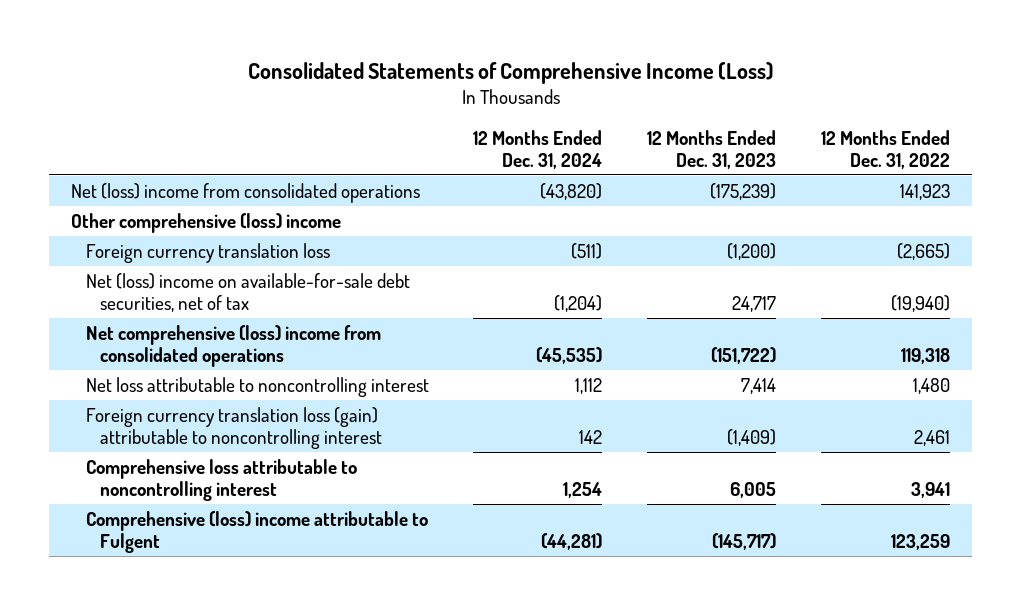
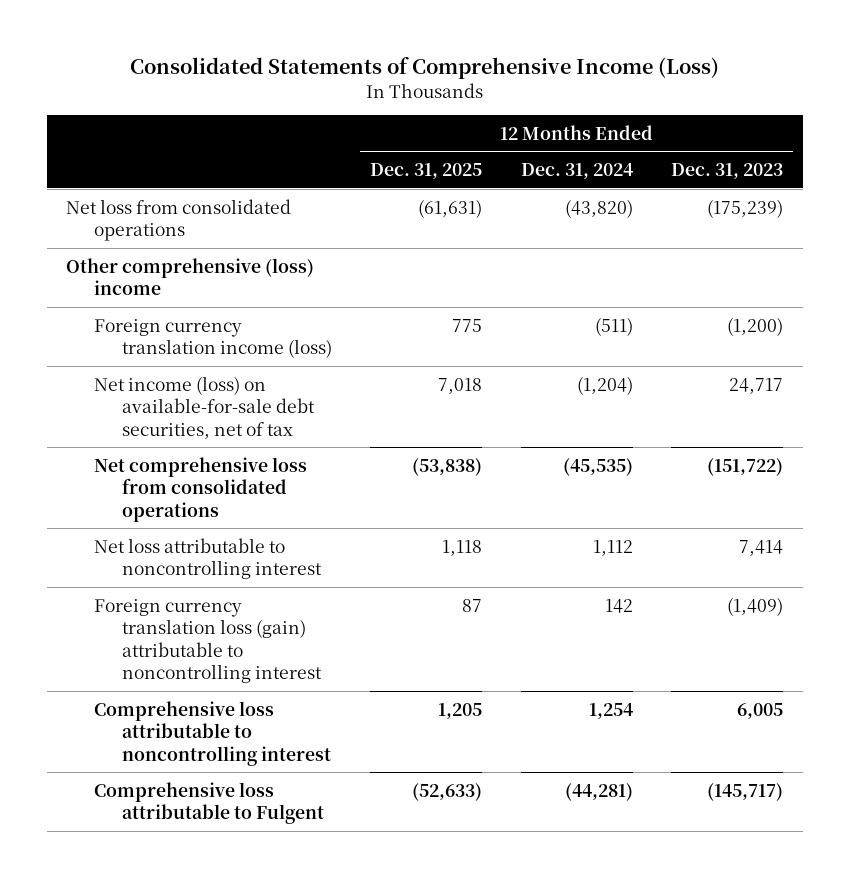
[820,129,950,169] 12 Months Ended Dec. 31, 2022 -> none
none -> [370,162,483,179] Dec. 31, 2025
[71,182,421,203] Net (loss) income from consolidated operations -> [66,198,292,242] Net loss from consolidated operations
[85,242,330,263] Foreign currency translation loss -> [93,318,332,359] Foreign currency translation income (loss)
[85,272,410,312] Net (loss) income on available-for-sale debt securities, net of tax -> [93,375,315,439] Net income (loss) on available-for-sale debt securities, net of tax
[85,324,381,367] Net comprehensive (loss) income from consolidated operations -> [93,456,307,522] Net comprehensive loss from consolidated operations
[85,510,428,553] Comprehensive (loss) income attributable to Fulgent -> [93,781,324,825] Comprehensive loss attributable to Fulgent

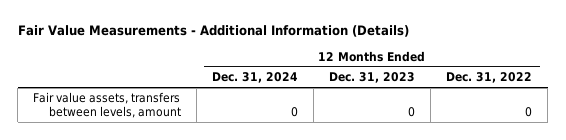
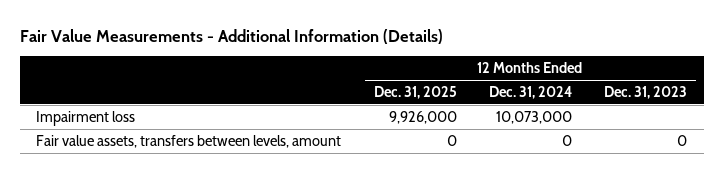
[446,72,533,84] Dec. 31, 2022 -> none
none -> [373,86,457,100] Dec. 31, 2025
none -> [36,110,136,126] Impairment loss

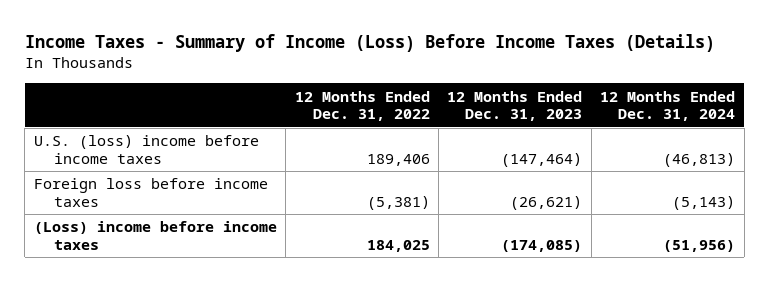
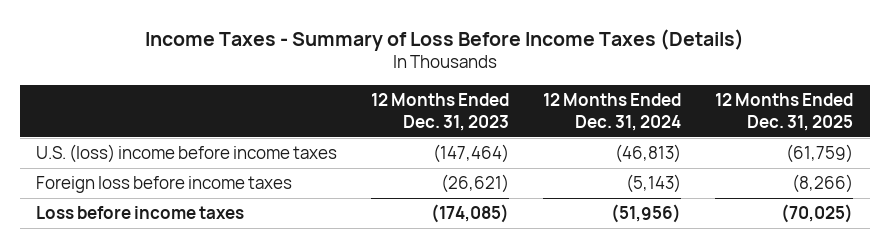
[24,34,715,53] Income Taxes - Summary of Income (Loss) Before Income Taxes (Details) -> [144,28,744,51] Income Taxes - Summary of Loss Before Income Taxes (Details)
[294,90,430,122] 12 Months Ended Dec. 31, 2022 -> none
none -> [714,93,853,131] 12 Months Ended Dec. 31, 2025
[33,221,277,250] (Loss) income before income taxes -> [36,206,245,220] Loss before income taxes

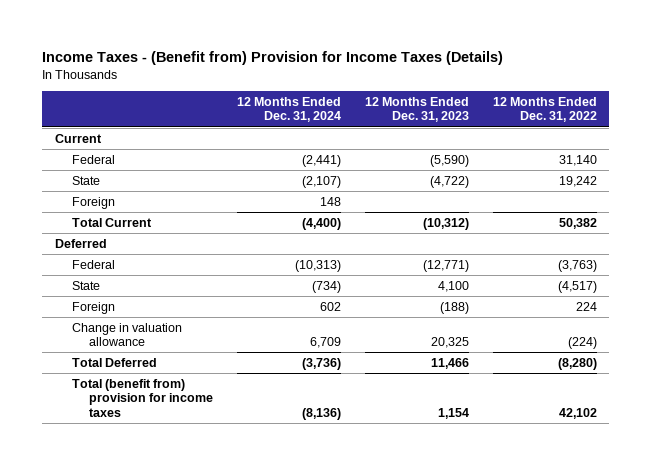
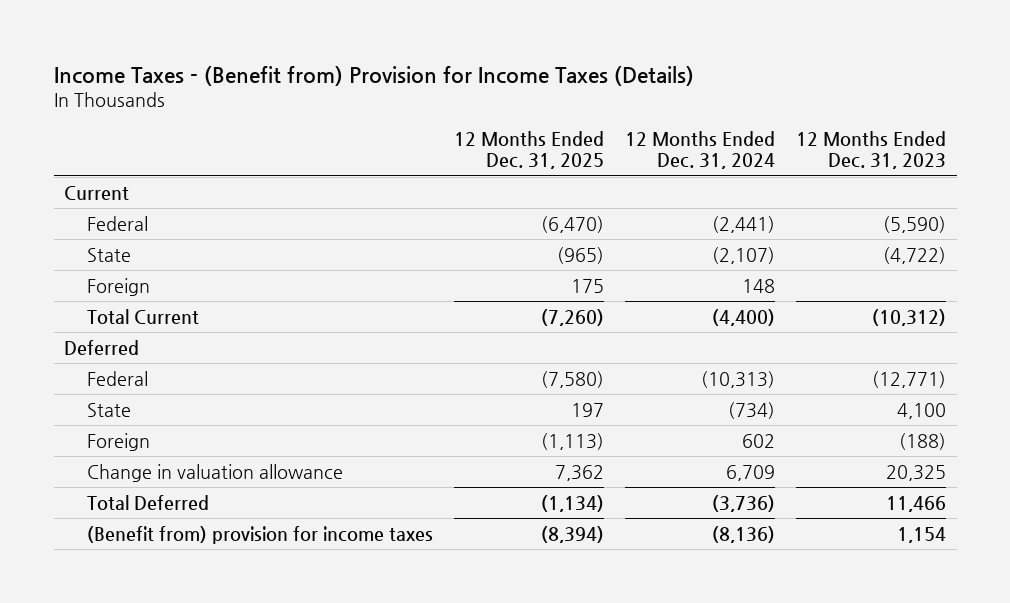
[493,96,598,123] 12 Months Ended Dec. 31, 2022 -> none
none -> [454,131,605,170] 12 Months Ended Dec. 31, 2025
[71,378,214,417] Total (benefit from) provision for income taxes -> [87,525,434,544] (Benefit from) provision for income taxes

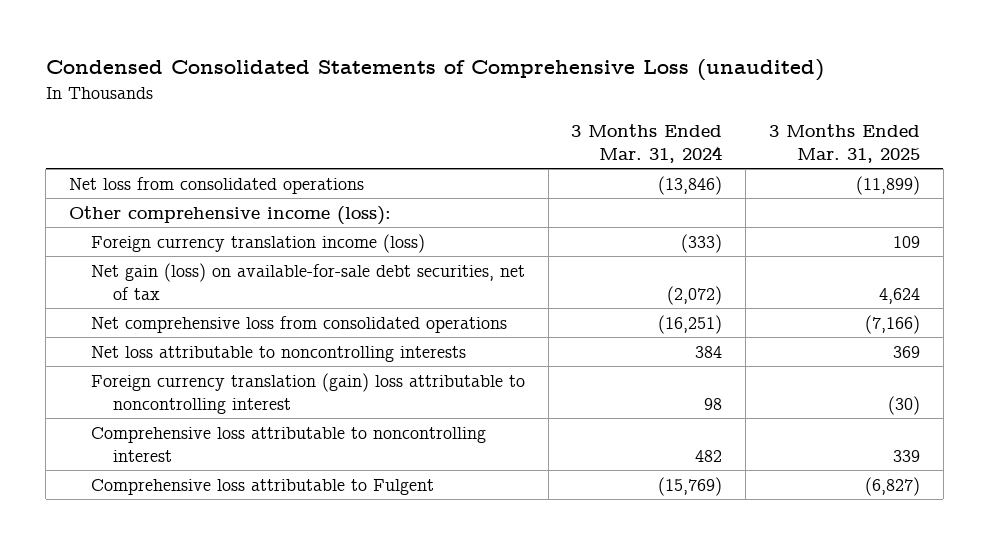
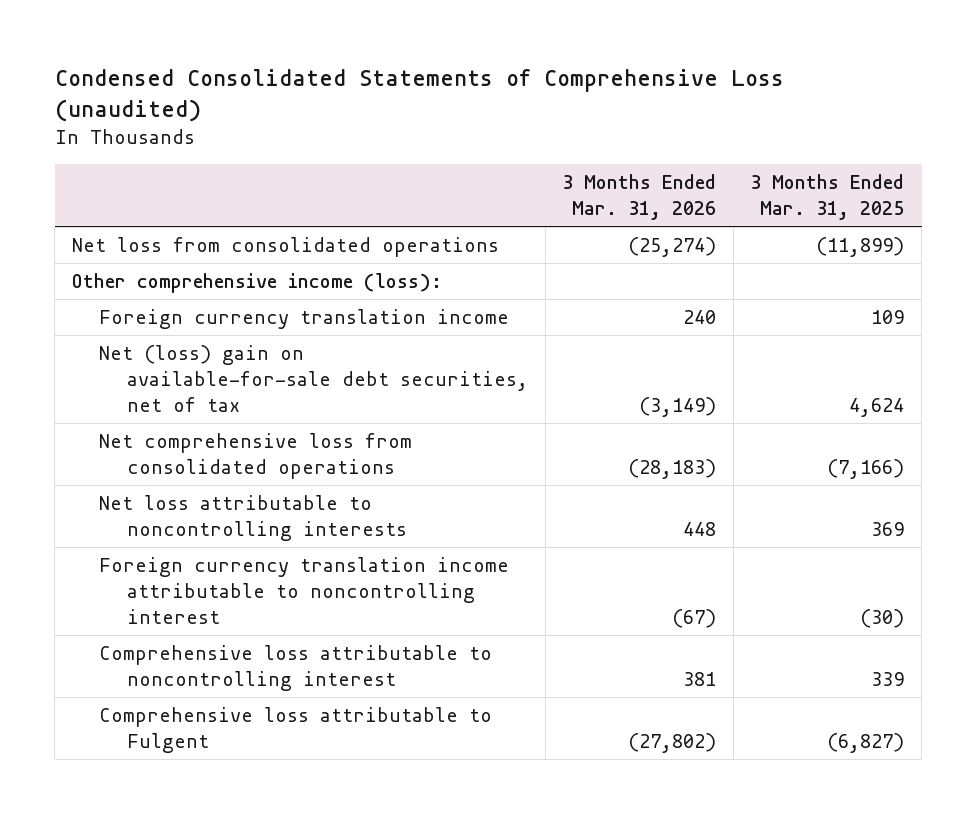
[571,124,723,164] 3 Months Ended Mar. 31, 2024 -> none
none -> [562,174,717,221] 3 Months Ended Mar. 31, 2026
[90,233,425,253] Foreign currency translation income (loss) -> [99,309,510,330] Foreign currency translation income
[90,262,525,300] Net gain (loss) on available-for-sale debt securities, net of tax -> [99,345,528,413] Net (loss) gain on available-for-sale debt securities, net of tax
[90,372,525,414] Foreign currency translation (gain) loss attributable to noncontrolling interest -> [99,557,510,625] Foreign currency translation income attributable to noncontrolling interest

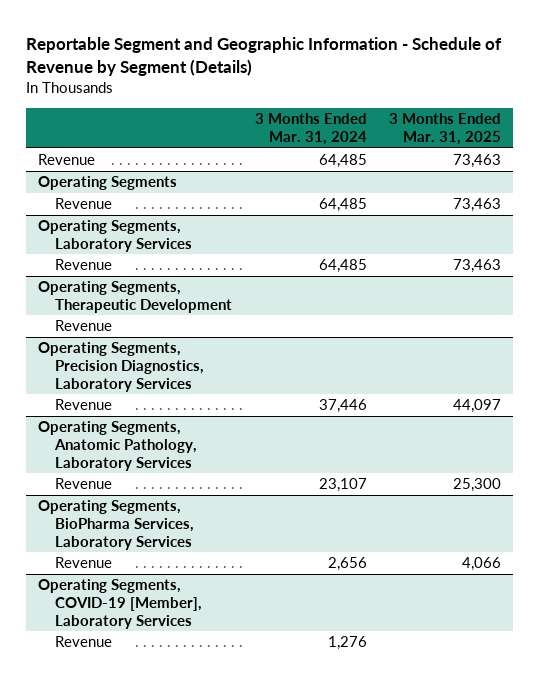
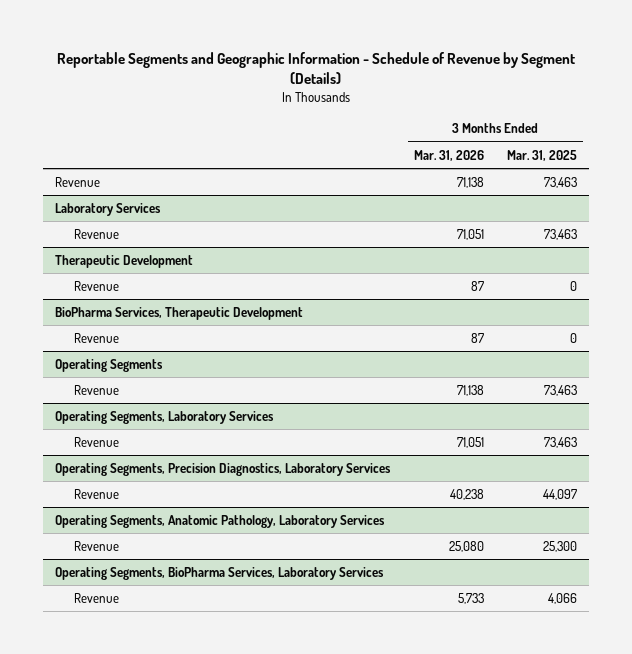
[26,36,503,77] Reportable Segment and Geographic Information - Schedule of Revenue by Segment (Details) -> [57,51,576,85] Reportable Segments and Geographic Information - Schedule of Revenue by Segment (Details)
[254,113,367,146] 3 Months Ended Mar. 31, 2024 -> none
none -> [413,149,484,161] Mar. 31, 2026
none -> [54,203,161,217] Laboratory Services
none -> [74,229,120,240] Revenue
none -> [54,255,193,269] Therapeutic Development
none -> [74,281,120,292] Revenue
none -> [54,307,303,321] BioPharma Services, Therapeutic Development
none -> [74,333,120,344] Revenue
[37,281,232,314] Operating Segments, Therapeutic Development -> none
[54,320,112,332] Revenue -> none
[37,579,202,629] Operating Segments, COVID-19 [Member], Laboratory Services -> none
[54,636,112,648] Revenue -> none

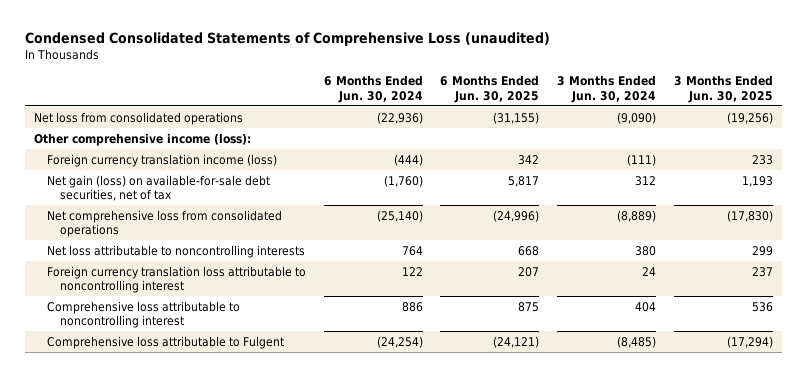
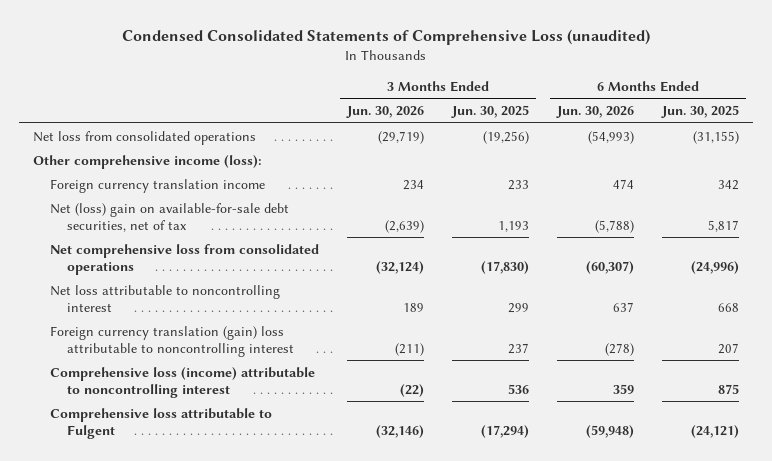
[323,75,423,103] 6 Months Ended Jun. 30, 2024 -> none
[557,75,657,103] 3 Months Ended Jun. 30, 2024 -> none
none -> [346,106,425,119] Jun. 30, 2026
none -> [555,106,634,119] Jun. 30, 2026
[46,153,277,167] Foreign currency translation income (loss) -> [50,178,266,193] Foreign currency translation income
[46,174,270,202] Net gain (loss) on available-for-sale debt securities, net of tax -> [50,202,290,232] Net (loss) gain on available-for-sale debt securities, net of tax
[46,244,305,258] Net loss attributable to noncontrolling interests -> [50,284,281,312] Net loss attributable to noncontrolling interest
[46,265,306,294] Foreign currency translation loss attributable to noncontrolling interest -> [50,325,295,357] Foreign currency translation (gain) loss attributable to noncontrolling interest
[46,300,240,329] Comprehensive loss attributable to noncontrolling interest -> [50,366,316,398] Comprehensive loss (income) attributable to noncontrolling interest

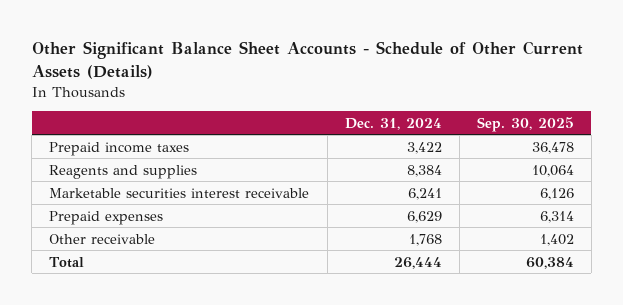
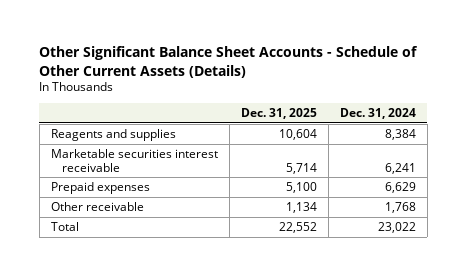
[476,116,574,132] Sep. 30, 2025 -> none
none -> [240,107,317,119] Dec. 31, 2025
[49,141,190,156] Prepaid income taxes -> none
[393,256,442,269] 26,444 -> [377,221,416,233] 23,022

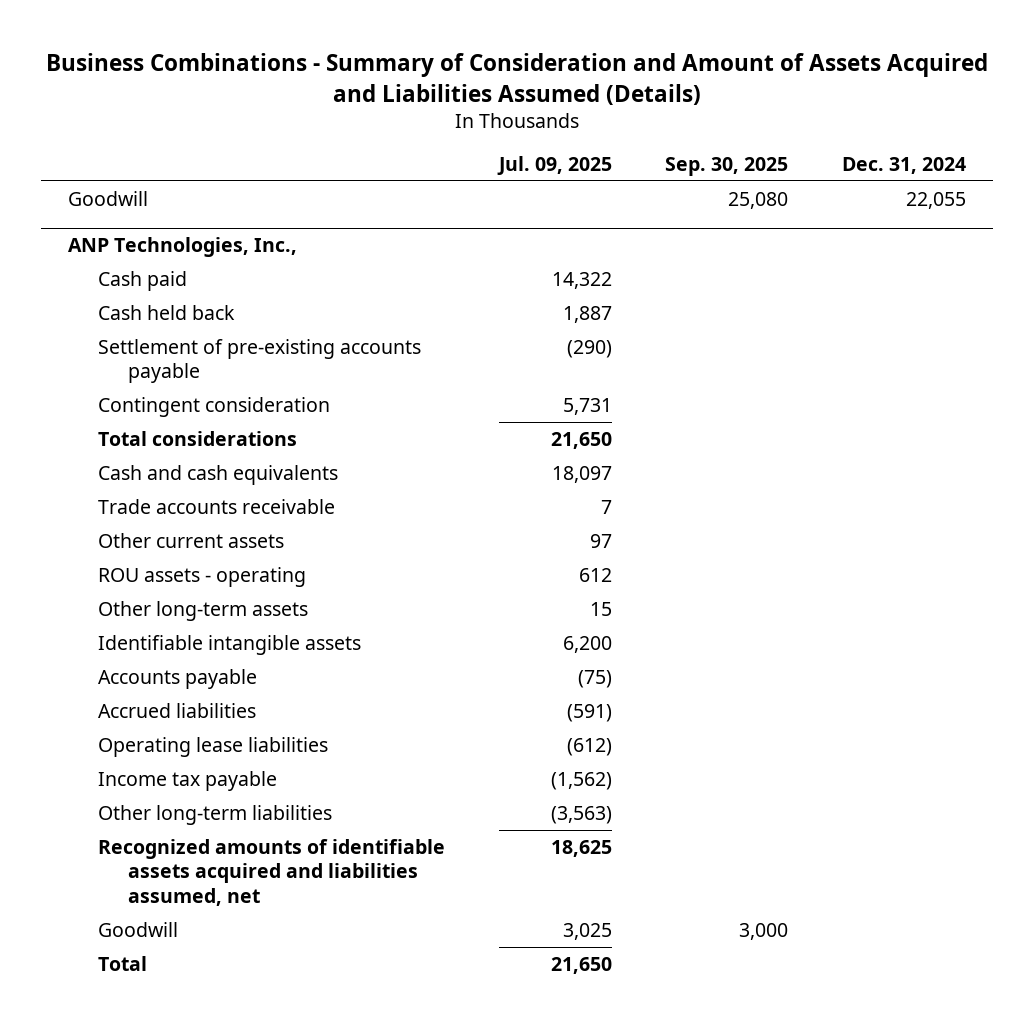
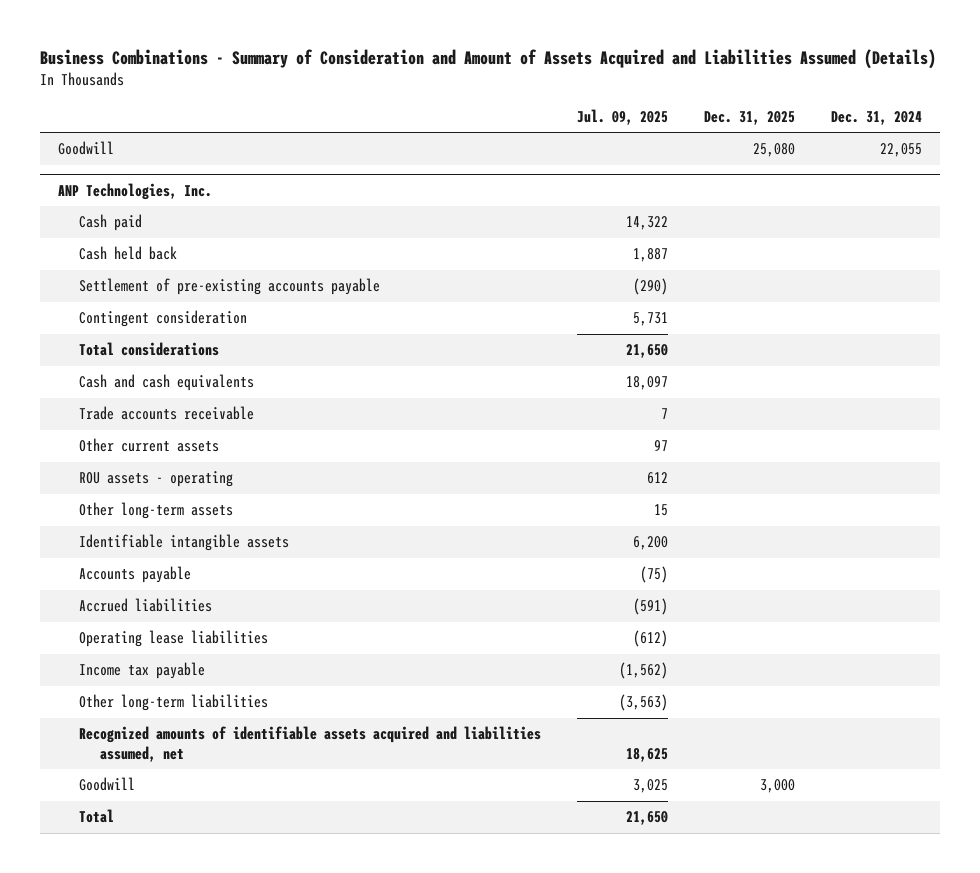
[665,157,789,177] Sep. 30, 2025 -> none
none -> [703,111,795,126] Dec. 31, 2025
[67,237,297,258] ANP Technologies, Inc., -> [57,183,212,201] ANP Technologies, Inc.

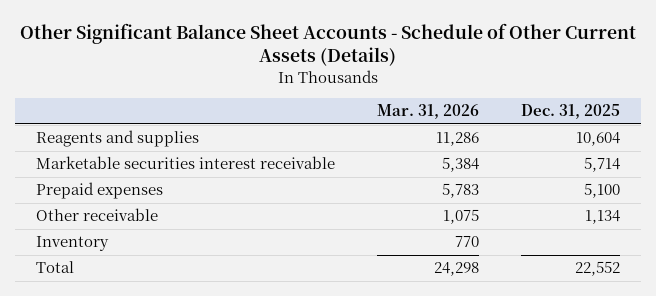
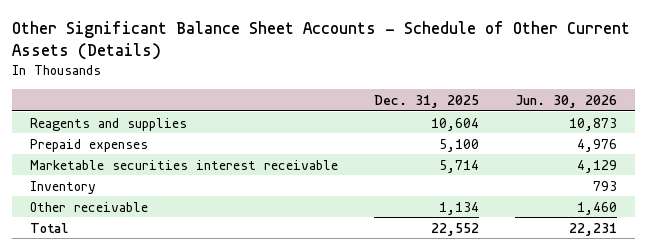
[376,104,479,120] Mar. 31, 2026 -> none
none -> [515,94,618,108] Jun. 30, 2026
[35,156,335,170] Marketable securities interest receivable -> [29,159,338,170] Marketable securities interest receivable
[35,208,158,222] Other receivable -> [29,201,148,212] Other receivable

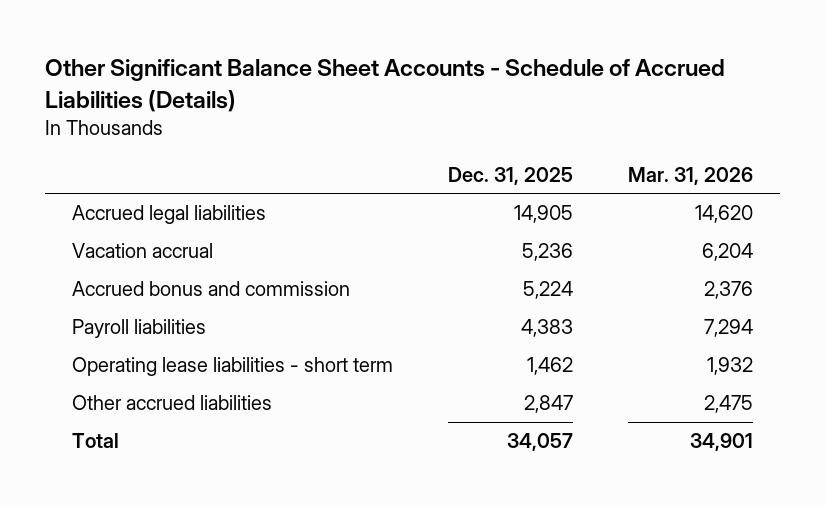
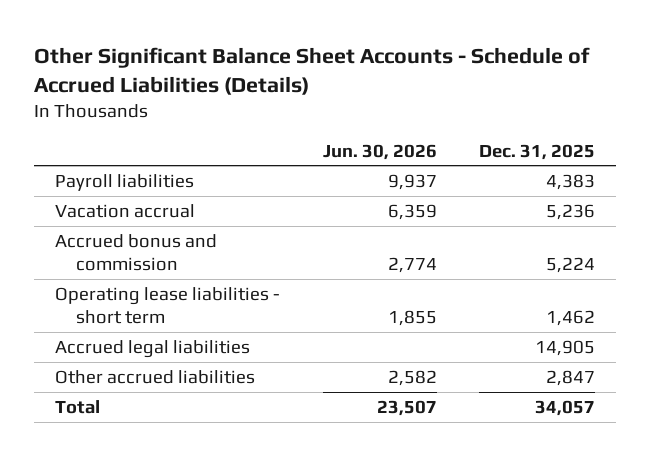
[627,166,753,185] Mar. 31, 2026 -> none
none -> [322,143,437,160] Jun. 30, 2026
[72,319,207,339] Payroll liabilities -> [55,173,195,191] Payroll liabilities
[72,205,267,225] Accrued legal liabilities -> [55,339,251,358] Accrued legal liabilities

